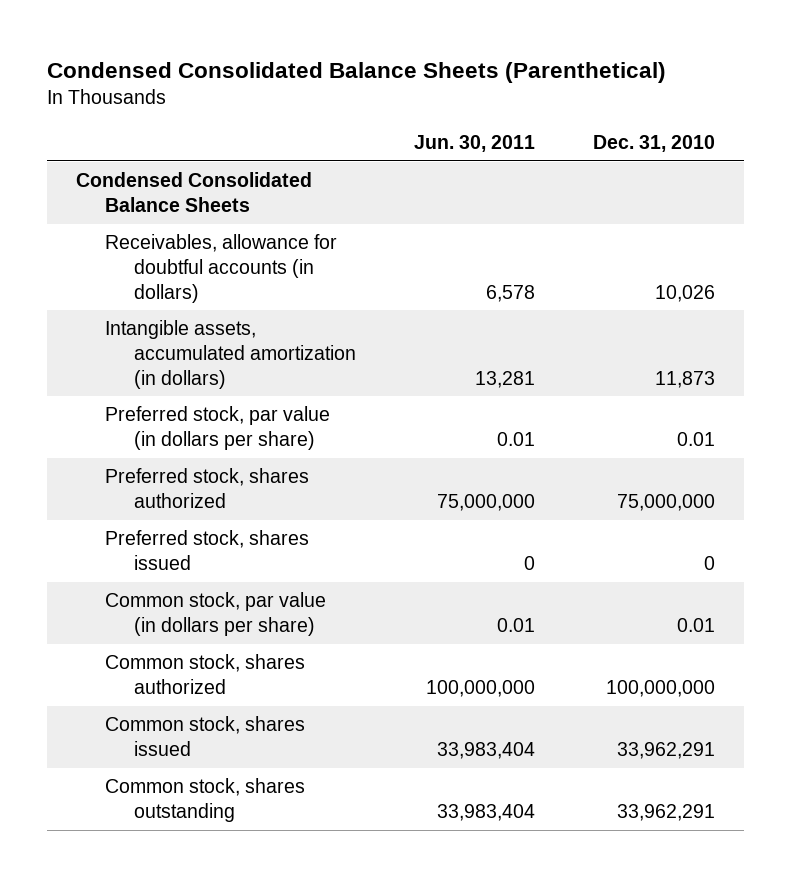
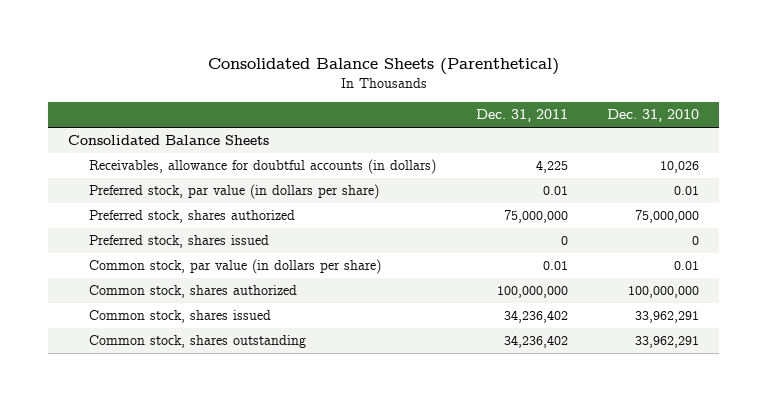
[47,61,667,83] Condensed Consolidated Balance Sheets (Parenthetical) -> [207,58,559,76] Consolidated Balance Sheets (Parenthetical)
[413,135,535,153] Jun. 30, 2011 -> none
none -> [475,109,568,123] Dec. 31, 2011
[76,172,313,212] Condensed Consolidated Balance Sheets -> [67,135,269,146] Consolidated Balance Sheets
[104,320,356,389] Intangible assets, accumulated amortization (in dollars) -> none

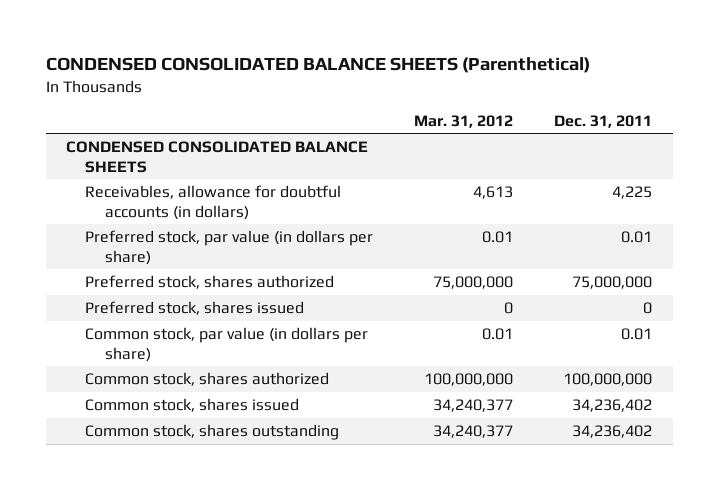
[207,58,559,76] Consolidated Balance Sheets (Parenthetical) -> [45,57,590,74] CONDENSED CONSOLIDATED BALANCE SHEETS (Parenthetical)
[607,109,700,123] Dec. 31, 2010 -> none
none -> [414,114,514,128] Mar. 31, 2012
[67,135,269,146] Consolidated Balance Sheets -> [66,141,369,173] CONDENSED CONSOLIDATED BALANCE SHEETS

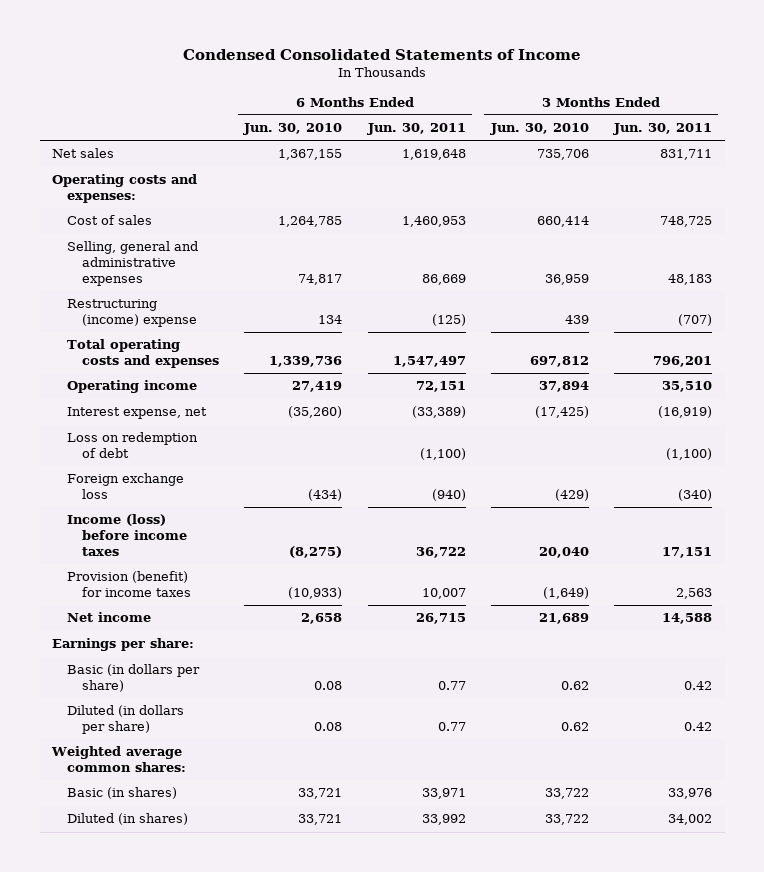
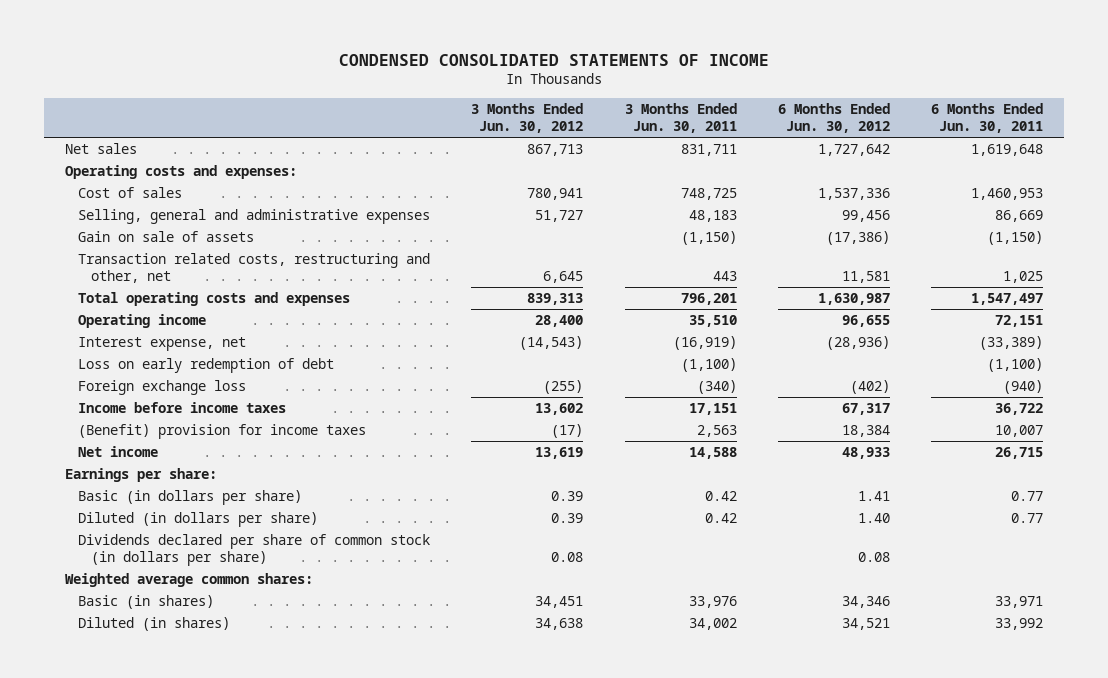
[183,48,582,60] Condensed Consolidated Statements of Income -> [338,53,769,66] CONDENSED CONSOLIDATED STATEMENTS OF INCOME
[243,123,343,136] Jun. 30, 2010 -> none
[489,123,589,136] Jun. 30, 2010 -> none
none -> [471,103,584,133] 3 Months Ended Jun. 30, 2012
none -> [777,103,890,133] 6 Months Ended Jun. 30, 2012
[67,299,198,328] Restructuring (income) expense -> none
none -> [78,231,255,243] Gain on sale of assets
none -> [78,253,431,283] Transaction related costs, restructuring and other, net
[67,432,199,459] Loss on redemption of debt -> [78,358,335,374] Loss on early redemption of debt
[67,514,188,556] Income (loss) before income taxes -> [78,402,287,414] Income before income taxes
[67,571,192,598] Provision (benefit) for income taxes -> [78,424,367,440] (Benefit) provision for income taxes
none -> [78,534,431,566] Dividends declared per share of common stock (in dollars per share)

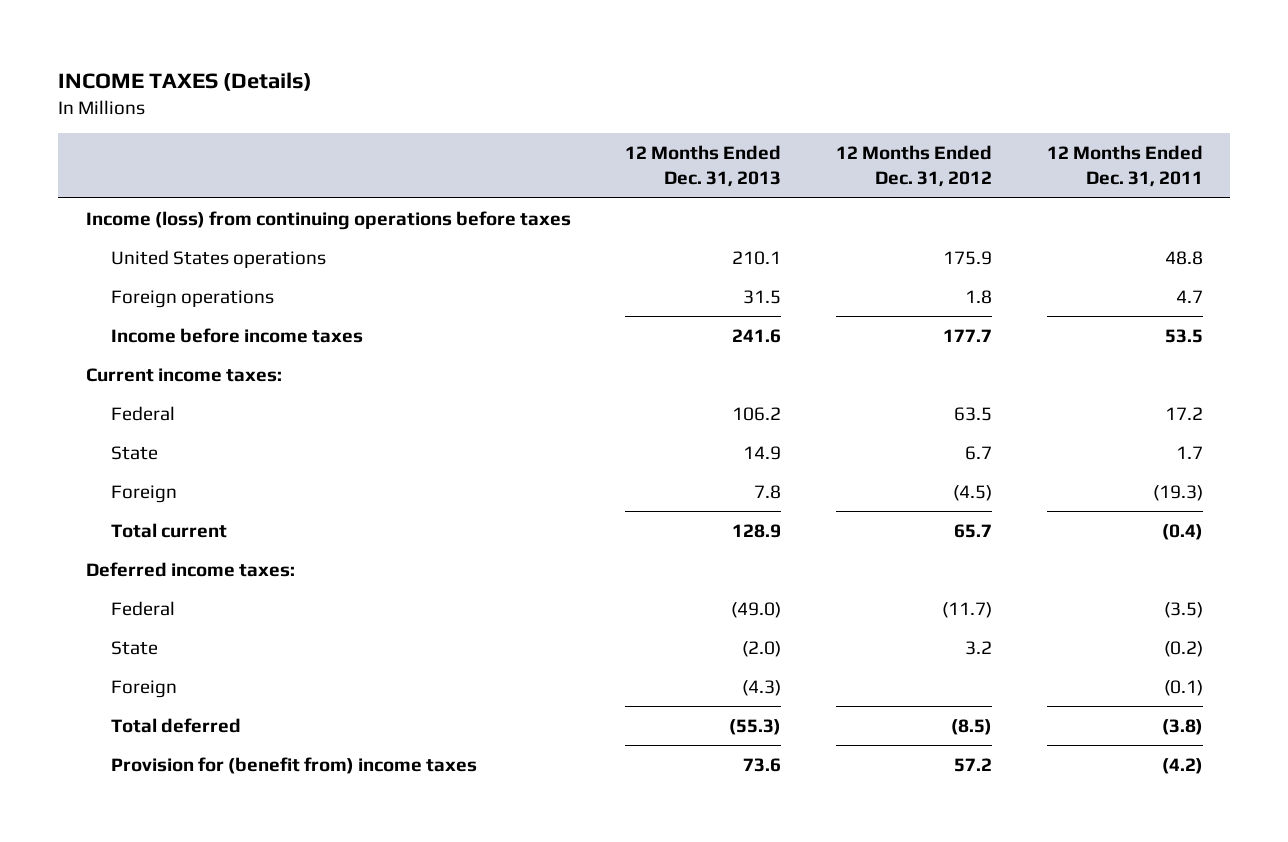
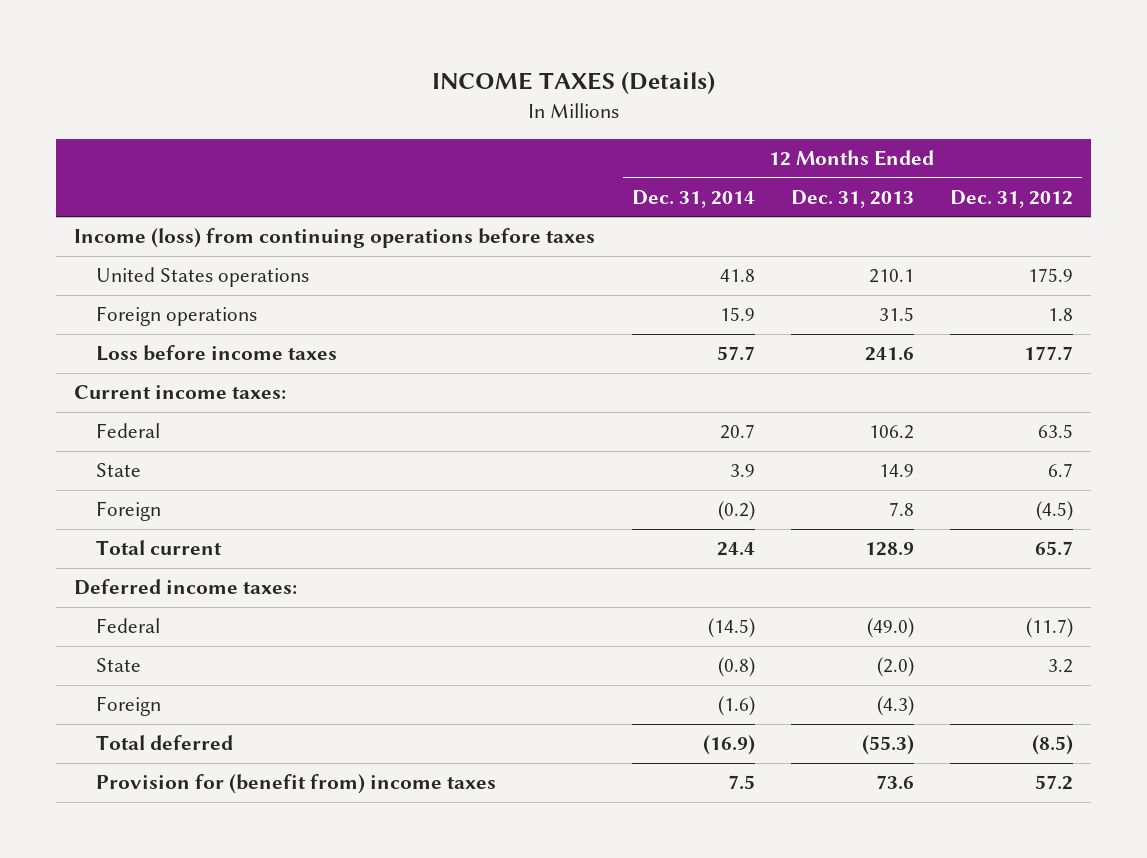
[1046,145,1203,188] 12 Months Ended Dec. 31, 2011 -> none
none -> [631,189,755,208] Dec. 31, 2014
[110,327,363,343] Income before income taxes -> [96,345,338,362] Loss before income taxes

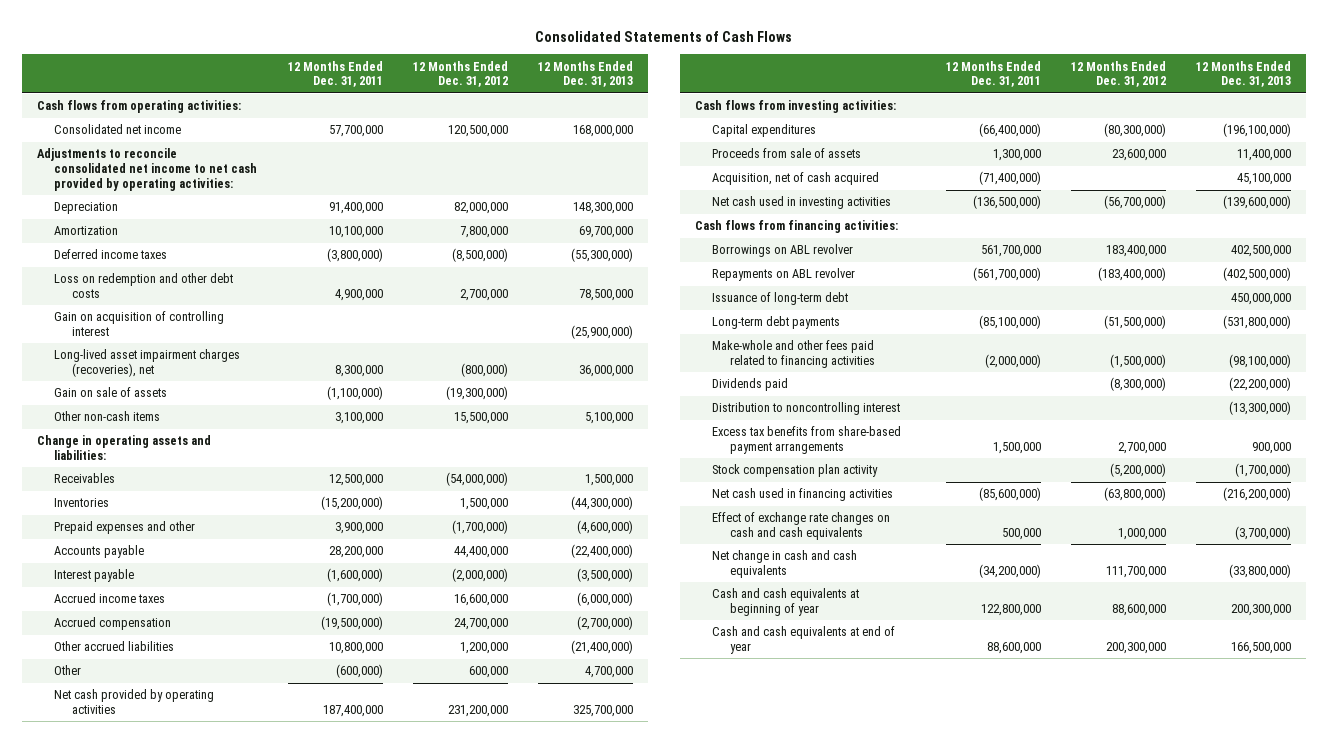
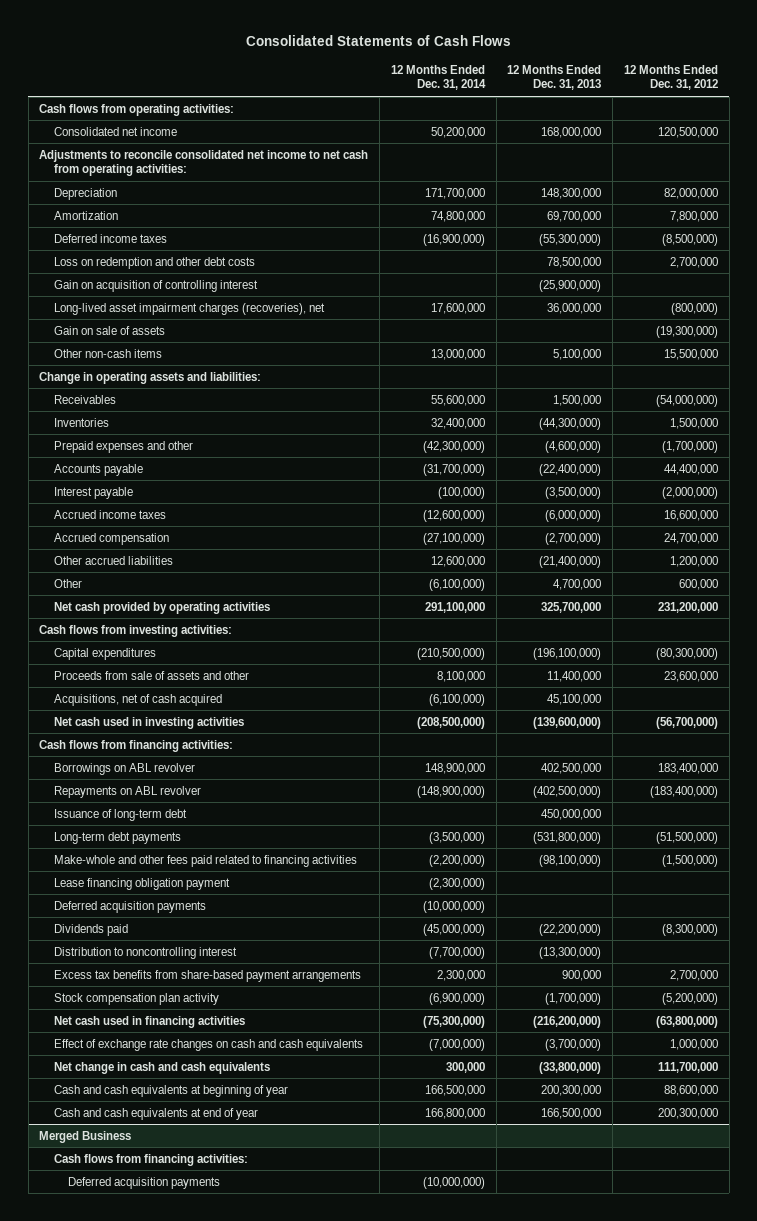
[287,60,383,88] 12 Months Ended Dec. 31, 2011 -> none
none -> [390,64,486,91] 12 Months Ended Dec. 31, 2014
[36,148,258,191] Adjustments to reconcile consolidated net income to net cash provided by operating activities: -> [39,149,369,177] Adjustments to reconcile consolidated net income to net cash from operating activities:
[712,148,862,159] Proceeds from sale of assets -> [53,670,249,680] Proceeds from sale of assets and other
[712,172,880,186] Acquisition, net of cash acquired -> [53,693,222,706] Acquisitions, net of cash acquired
none -> [53,877,230,890] Lease financing obligation payment
none -> [53,900,206,913] Deferred acquisition payments
none -> [39,1130,132,1143] Merged Business
none -> [53,1153,248,1166] Cash flows from financing activities:
none -> [68,1176,221,1189] Deferred acquisition payments

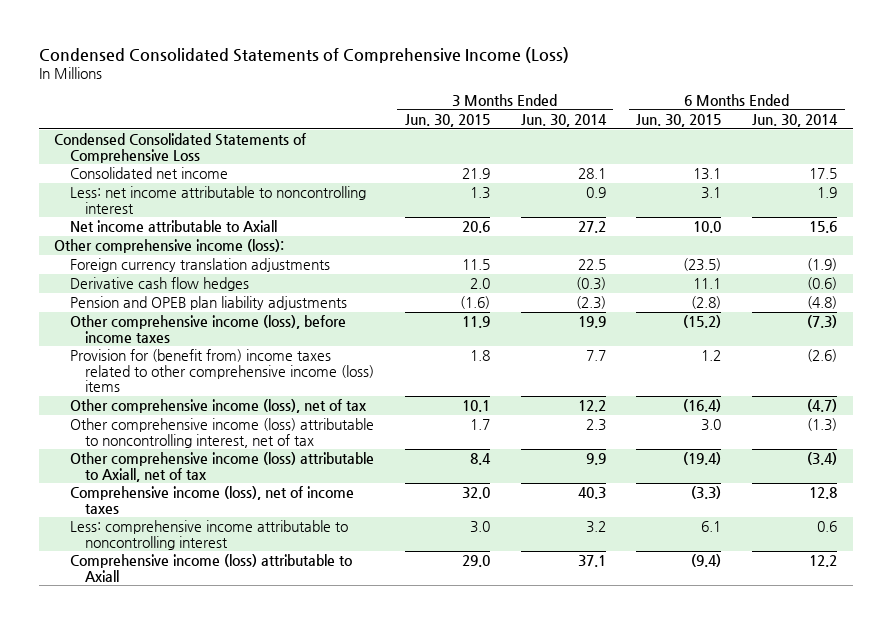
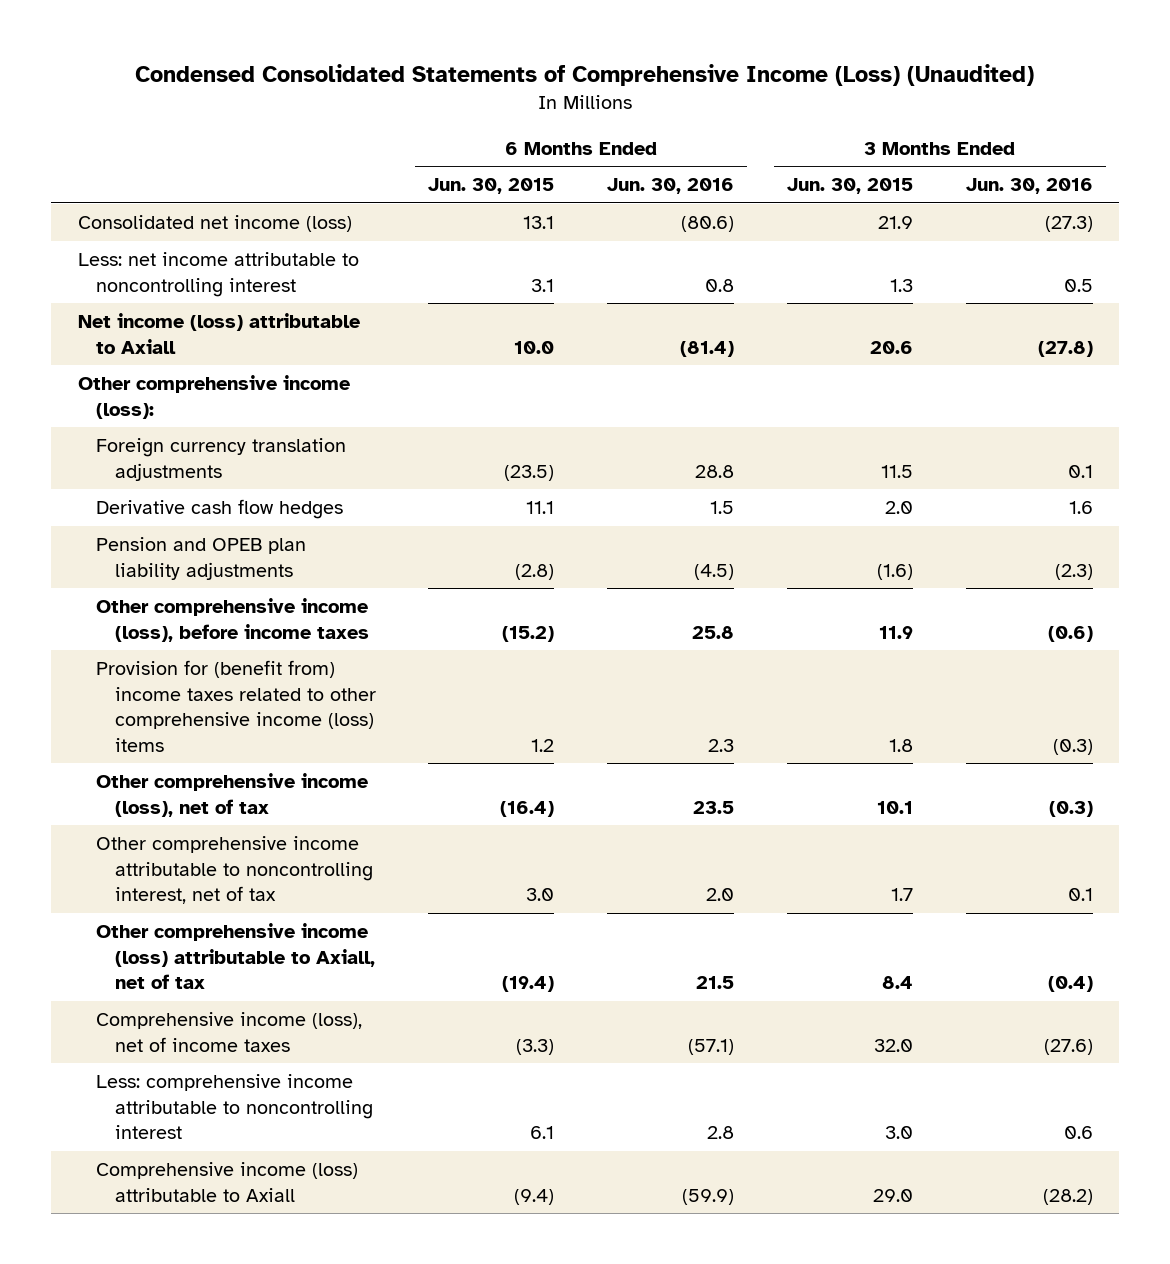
[38,46,569,63] Condensed Consolidated Statements of Comprehensive Income (Loss) -> [135,64,1035,87] Condensed Consolidated Statements of Comprehensive Income (Loss) (Unaudited)
[520,114,607,128] Jun. 30, 2014 -> none
[752,114,839,128] Jun. 30, 2014 -> none
none -> [607,178,735,195] Jun. 30, 2016
none -> [965,178,1093,195] Jun. 30, 2016
[54,133,307,163] Condensed Consolidated Statements of Comprehensive Loss -> none
[69,167,228,180] Consolidated net income -> [77,215,352,233] Consolidated net income (loss)
[69,220,277,233] Net income attributable to Axiall -> [77,313,360,354] Net income (loss) attributable to Axiall
[69,418,374,448] Other comprehensive income (loss) attributable to noncontrolling interest, net of tax -> [96,836,373,905] Other comprehensive income attributable to noncontrolling interest, net of tax

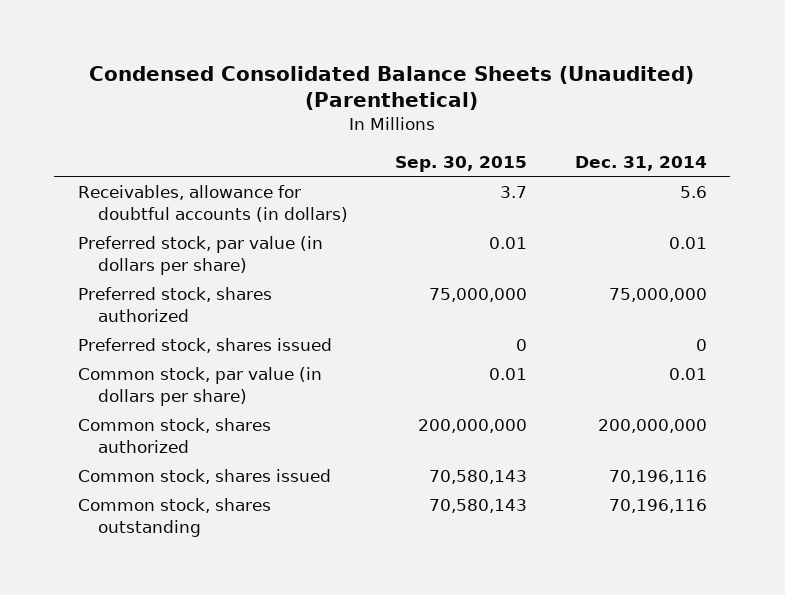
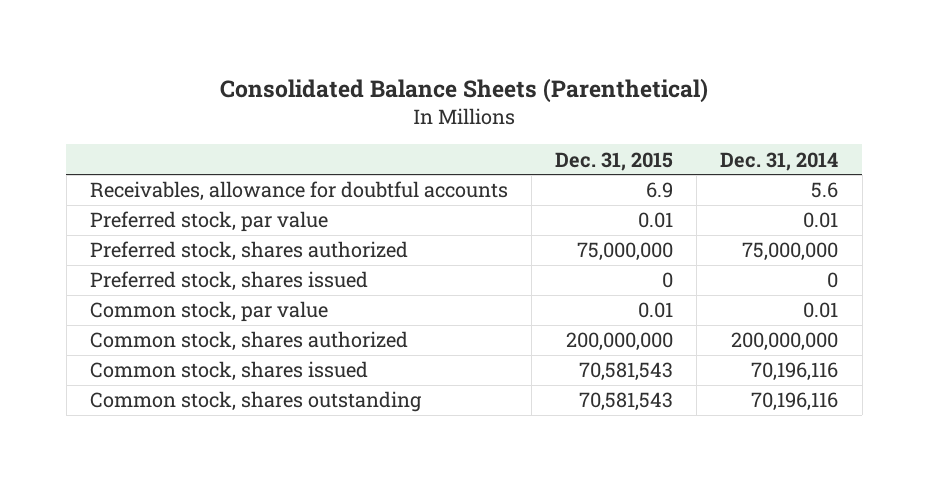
[89,65,695,111] Condensed Consolidated Balance Sheets (Unaudited) (Parenthetical) -> [220,78,709,104] Consolidated Balance Sheets (Parenthetical)
[395,155,528,172] Sep. 30, 2015 -> none
none -> [555,151,674,171] Dec. 31, 2015
[78,184,348,222] Receivables, allowance for doubtful accounts (in dollars) -> [89,181,508,202] Receivables, allowance for doubtful accounts
[78,235,324,275] Preferred stock, par value (in dollars per share) -> [89,211,328,233] Preferred stock, par value
[78,366,323,406] Common stock, par value (in dollars per share) -> [89,301,328,323] Common stock, par value

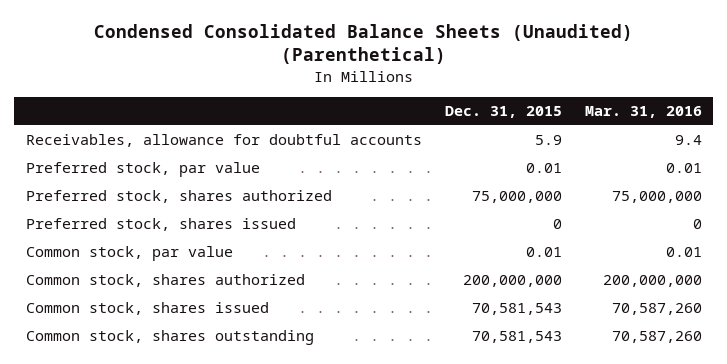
[220,78,709,104] Consolidated Balance Sheets (Parenthetical) -> [93,23,633,65] Condensed Consolidated Balance Sheets (Unaudited) (Parenthetical)
[720,151,839,171] Dec. 31, 2014 -> none
none -> [584,106,702,119] Mar. 31, 2016
[646,182,674,199] 6.9 -> [534,135,562,146] 5.9

